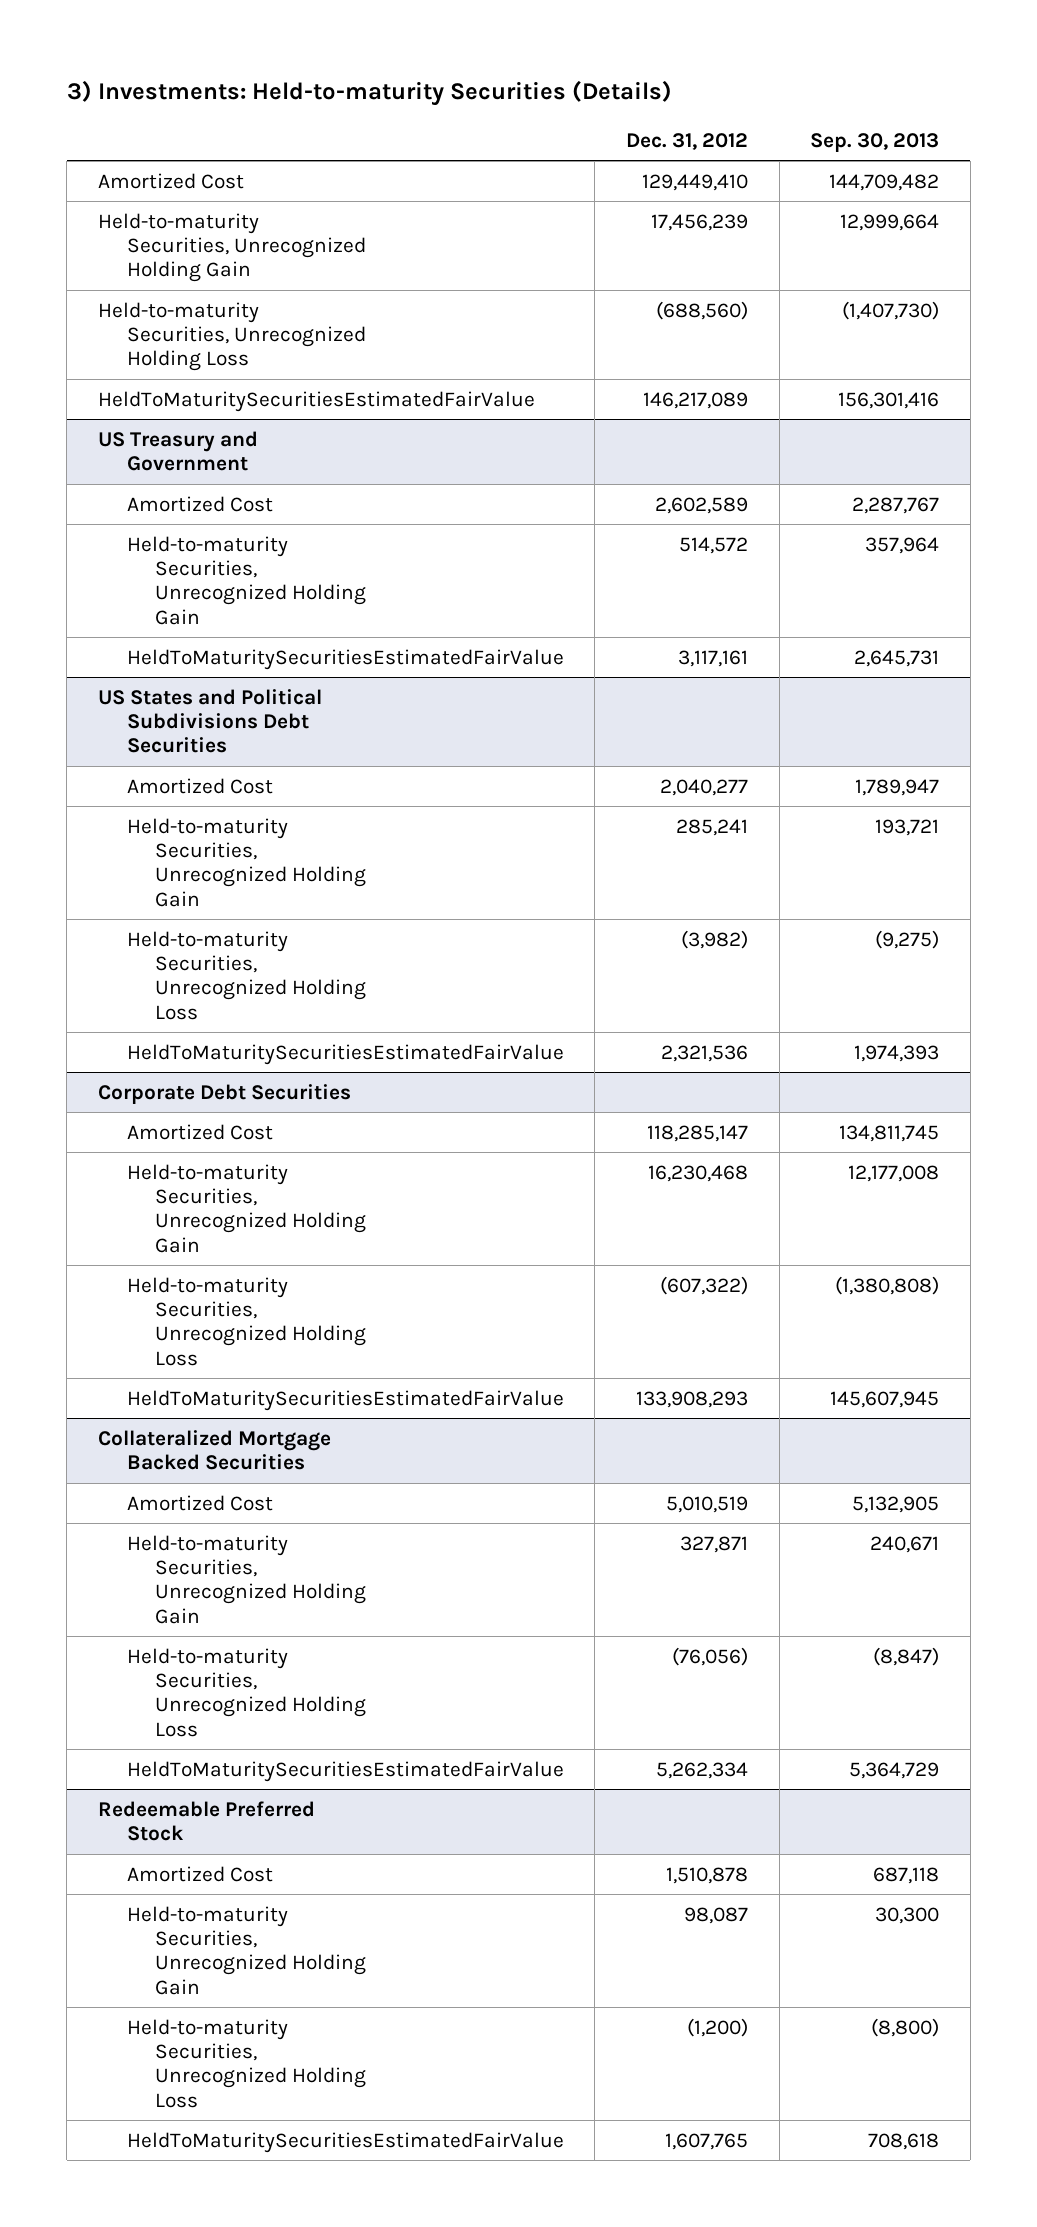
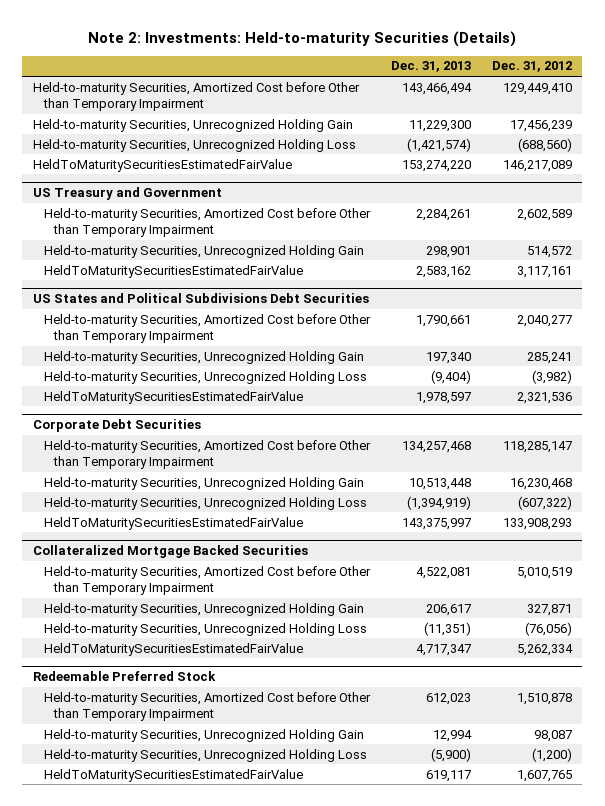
[66,80,672,107] 3) Investments: Held-to-maturity Securities (Details) -> [88,30,517,47] Note 2: Investments: Held-to-maturity Securities (Details)
[810,132,940,152] Sep. 30, 2013 -> none
none -> [390,61,471,73] Dec. 31, 2013
[98,172,245,189] Amortized Cost -> [33,81,361,111] Held-to-maturity Securities, Amortized Cost before Other than Temporary Impairment
[126,495,273,512] Amortized Cost -> [43,207,371,237] Held-to-maturity Securities, Amortized Cost before Other than Temporary Impairment
[126,777,273,794] Amortized Cost -> [43,313,371,343] Held-to-maturity Securities, Amortized Cost before Other than Temporary Impairment
[126,1123,273,1140] Amortized Cost -> [43,439,371,469] Held-to-maturity Securities, Amortized Cost before Other than Temporary Impairment
[126,1494,273,1511] Amortized Cost -> [43,565,371,595] Held-to-maturity Securities, Amortized Cost before Other than Temporary Impairment
[126,1865,273,1882] Amortized Cost -> [43,691,371,721] Held-to-maturity Securities, Amortized Cost before Other than Temporary Impairment

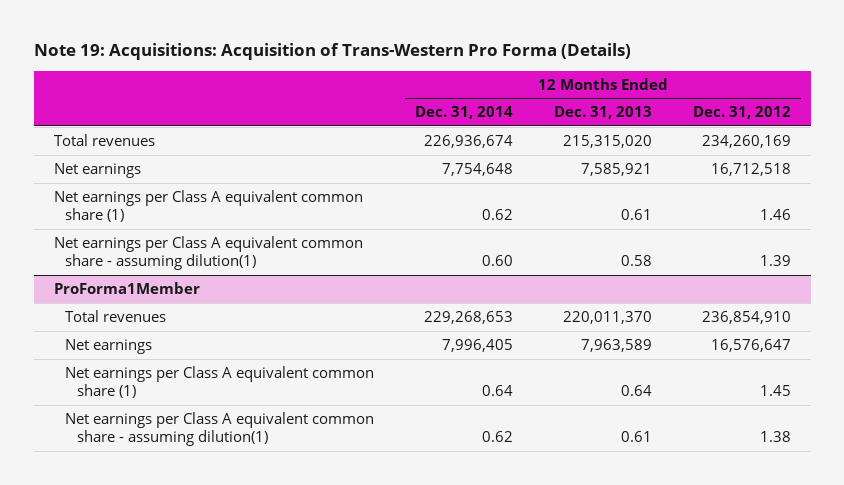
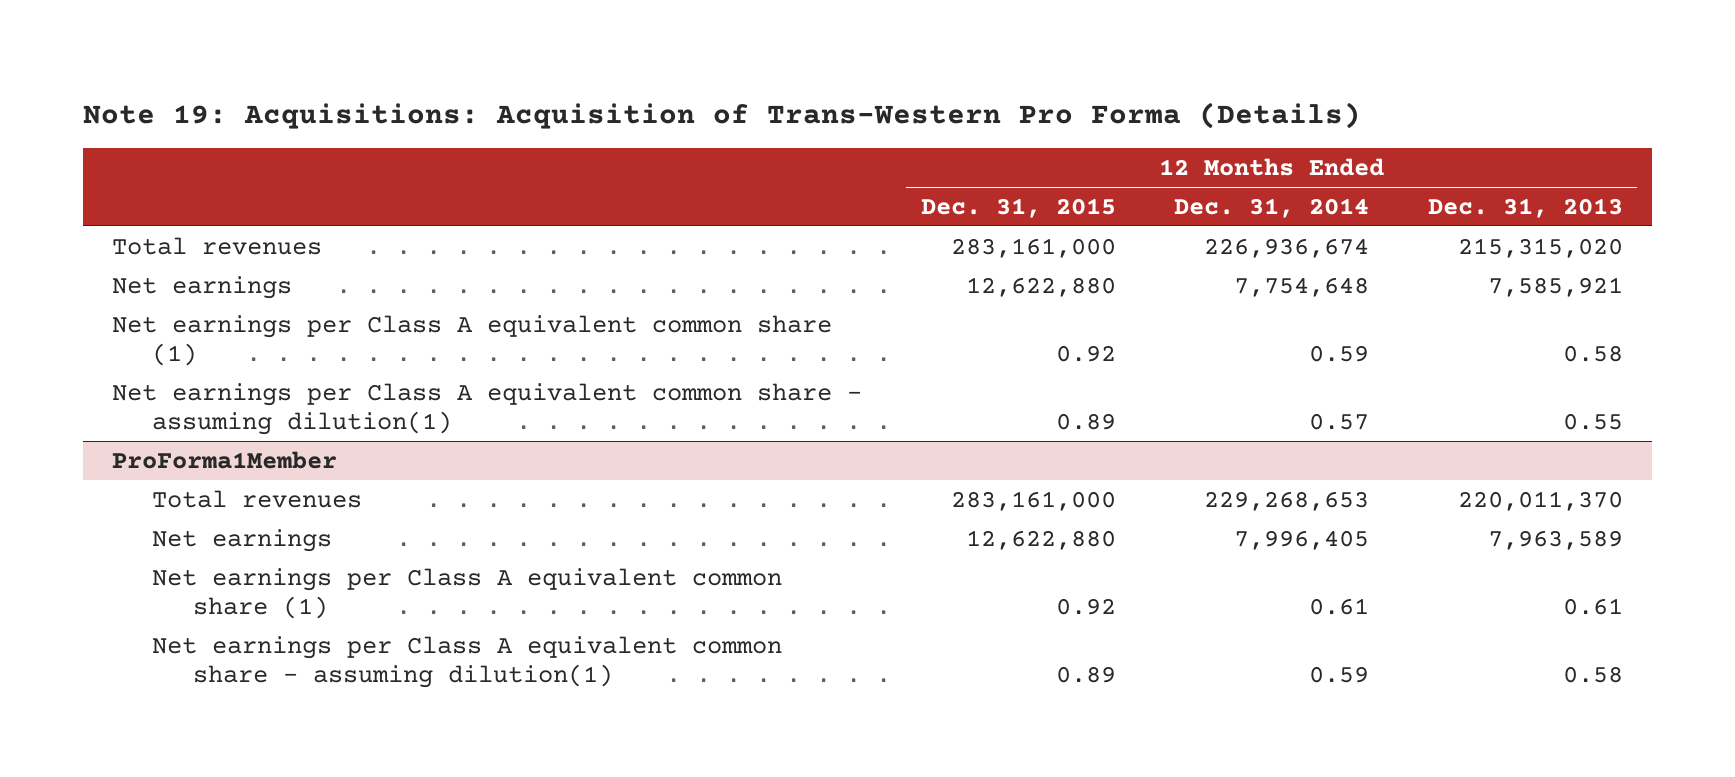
[692,106,791,120] Dec. 31, 2012 -> none
none -> [920,198,1116,219] Dec. 31, 2015
[482,209,514,221] 0.62 -> [1309,345,1370,363] 0.59
[620,209,652,221] 0.61 -> [1562,345,1623,363] 0.58
[482,255,514,267] 0.60 -> [1309,413,1370,431] 0.57
[620,255,652,267] 0.58 -> [1562,413,1623,431] 0.55
[482,385,514,397] 0.64 -> [1309,598,1370,616] 0.61
[620,385,652,397] 0.64 -> [1562,598,1623,616] 0.61
[482,431,514,443] 0.62 -> [1309,666,1370,684] 0.59
[620,431,652,443] 0.61 -> [1562,666,1623,684] 0.58

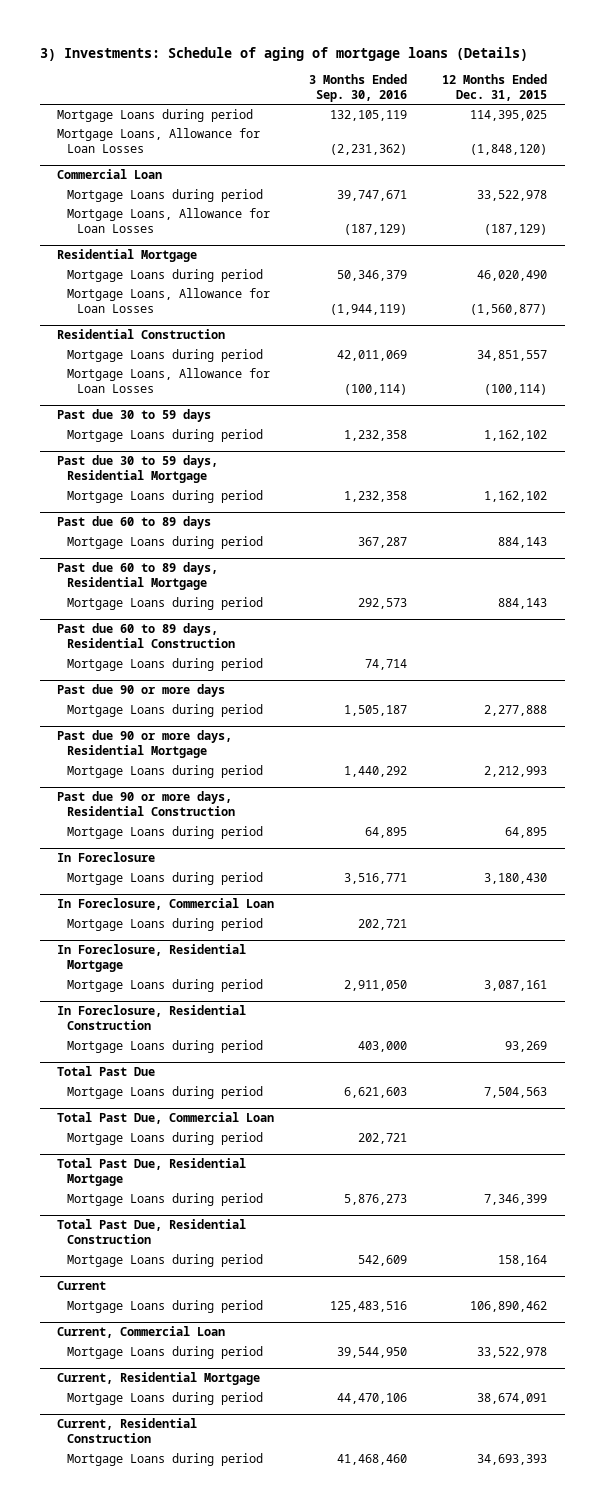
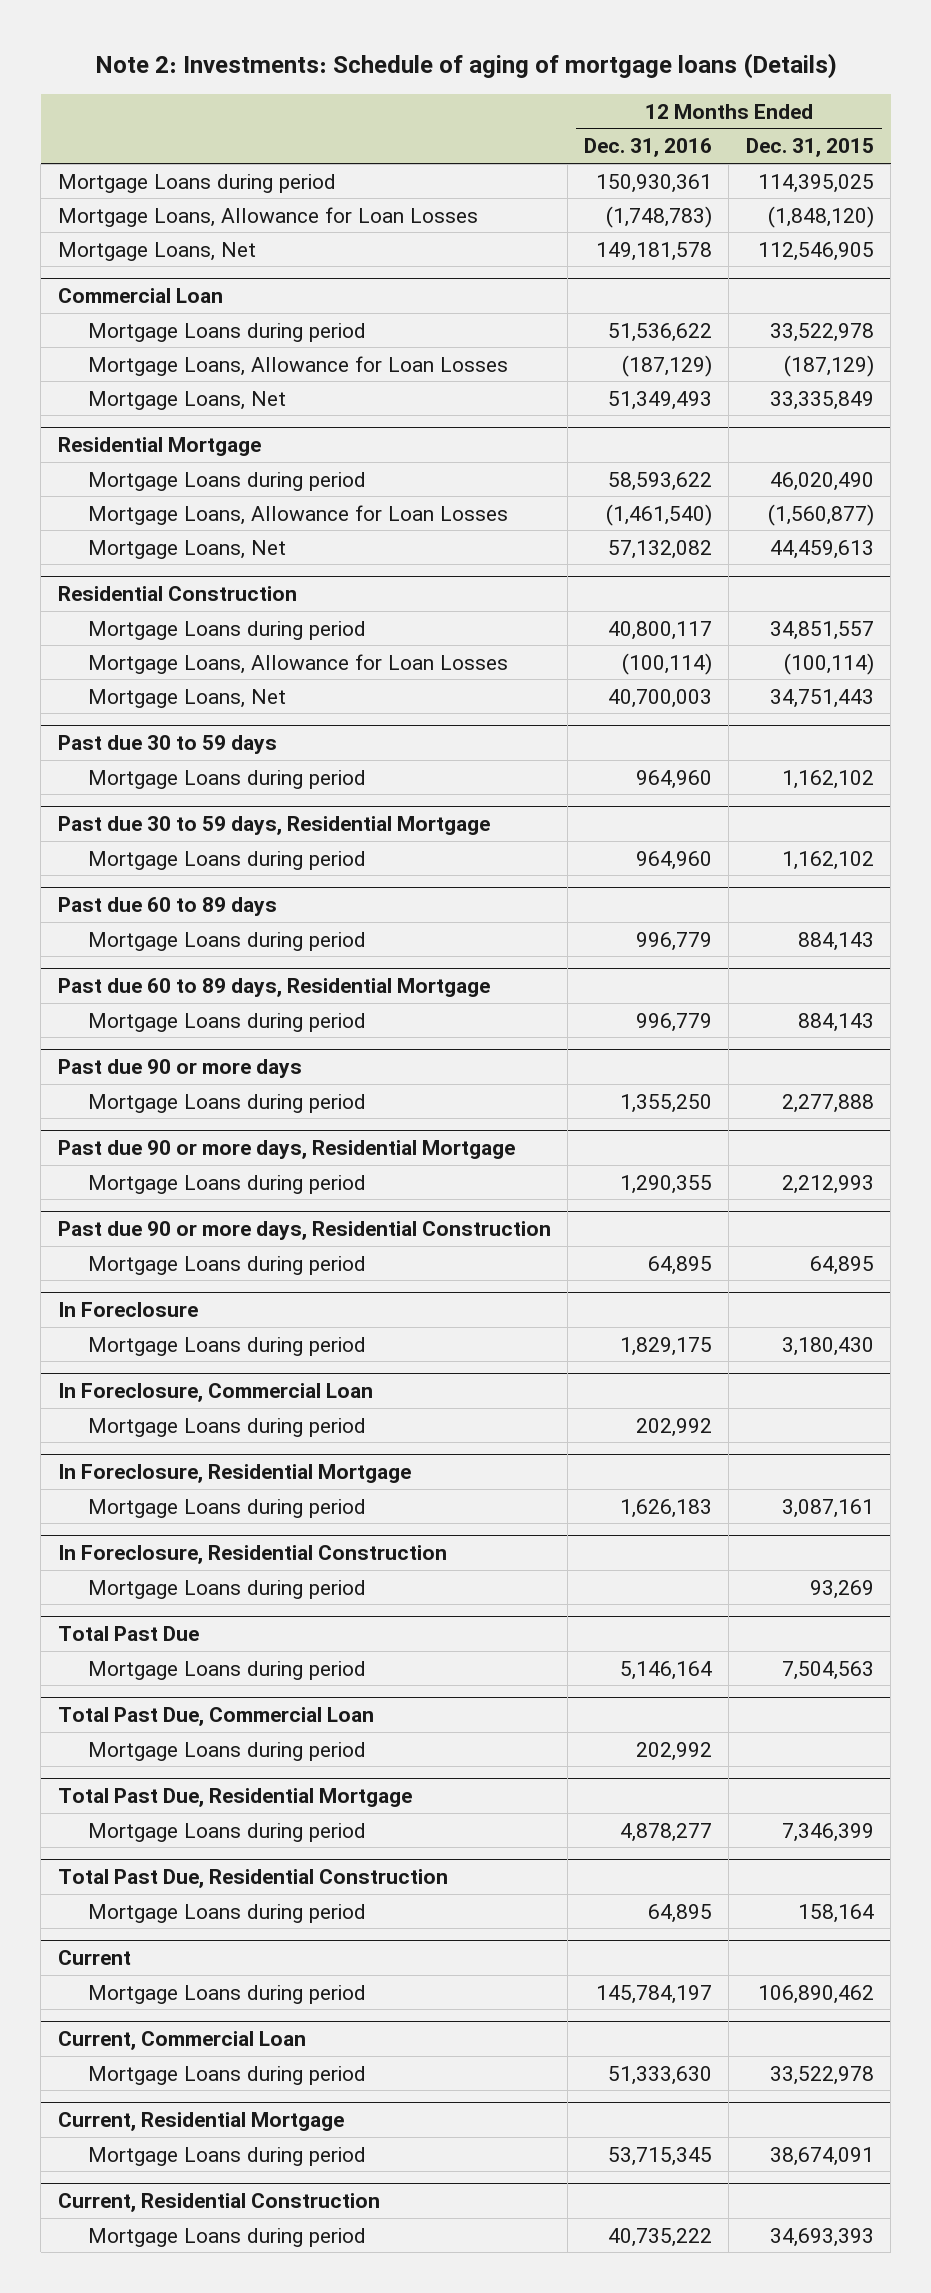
[40,47,529,62] 3) Investments: Schedule of aging of mortgage loans (Details) -> [94,53,837,80] Note 2: Investments: Schedule of aging of mortgage loans (Details)
[309,74,408,103] 3 Months Ended Sep. 30, 2016 -> none
none -> [584,138,713,158] Dec. 31, 2016
none -> [57,241,256,261] Mortgage Loans, Net
none -> [87,390,286,410] Mortgage Loans, Net
none -> [87,539,286,559] Mortgage Loans, Net
none -> [87,688,286,708] Mortgage Loans, Net
[57,623,236,649] Past due 60 to 89 days, Residential Construction -> none
[67,657,264,671] Mortgage Loans during period -> none

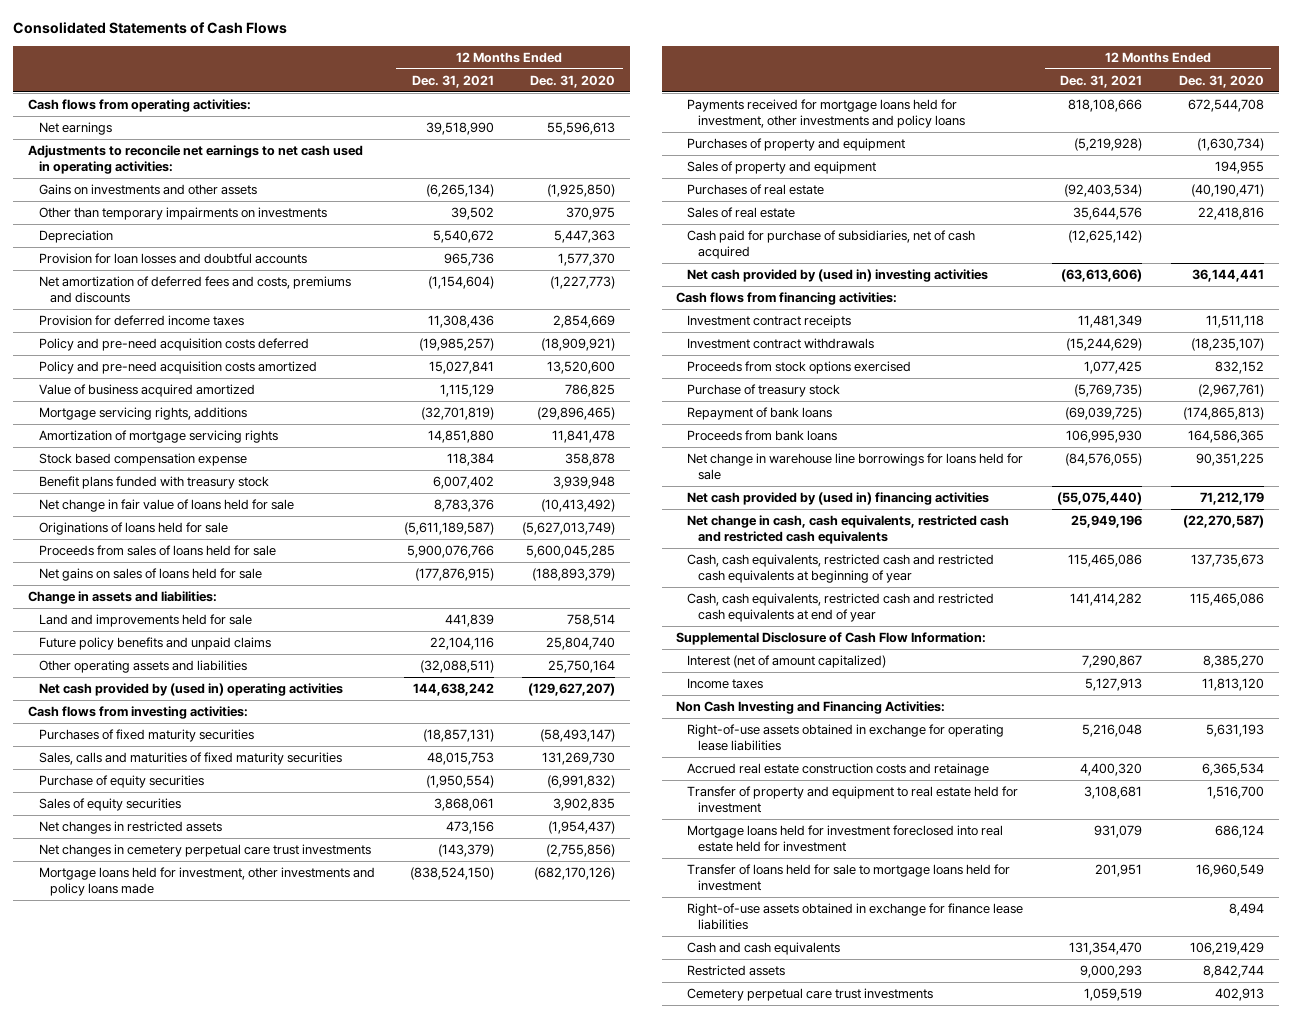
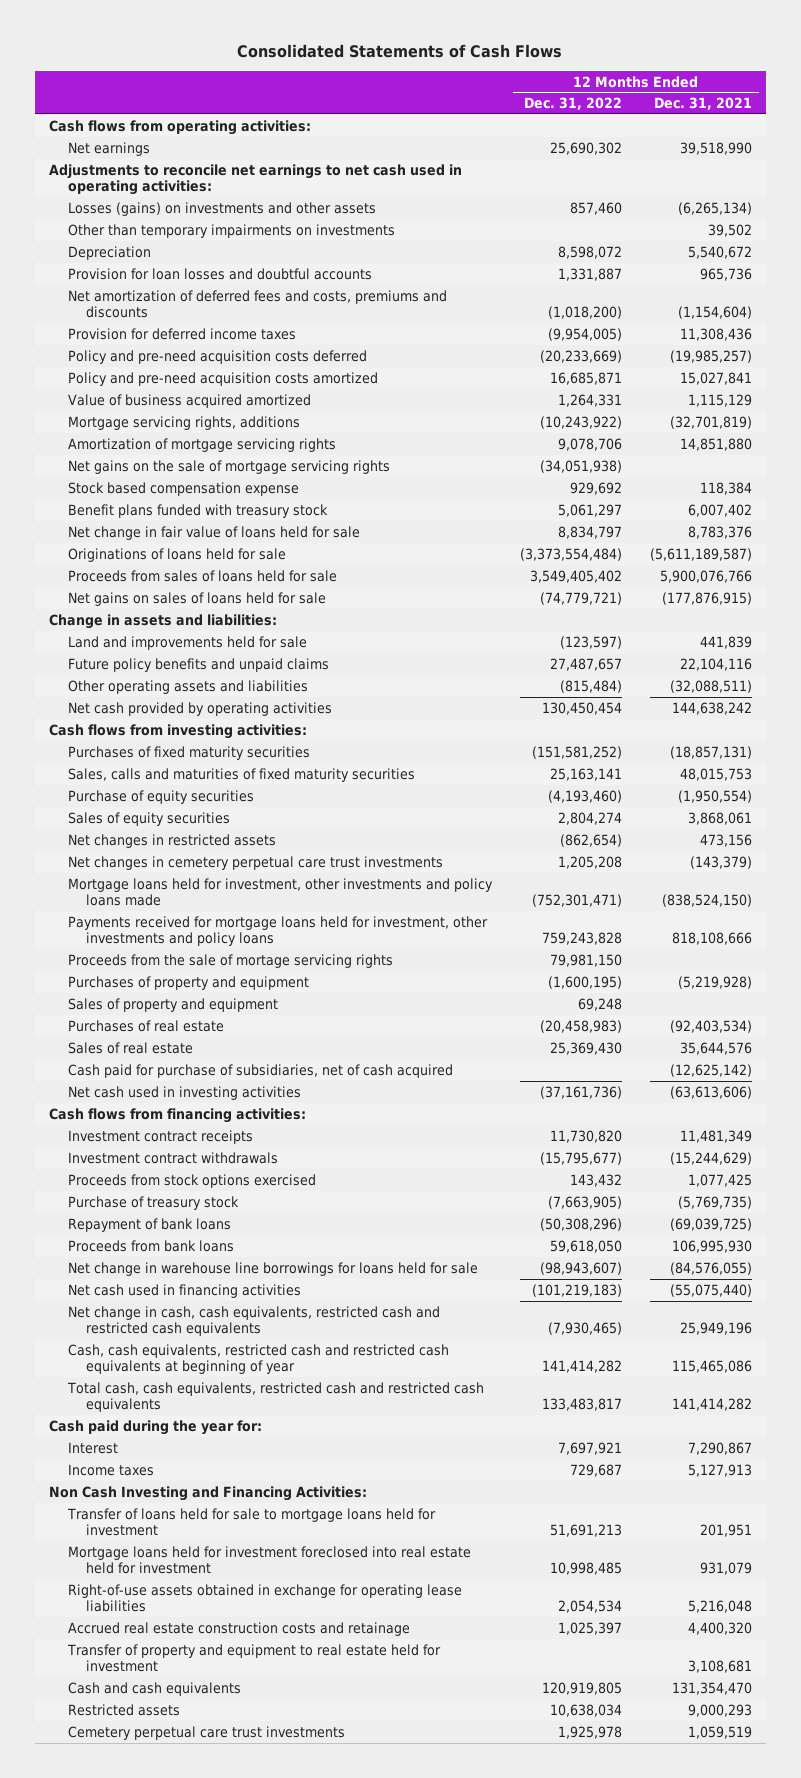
[530,74,616,88] Dec. 31, 2020 -> none
none -> [523,97,622,111] Dec. 31, 2022
[38,183,257,195] Gains on investments and other assets -> [67,201,376,216] Losses (gains) on investments and other assets
none -> [67,459,390,474] Net gains on the sale of mortgage servicing rights
[38,682,343,696] Net cash provided by (used in) operating activities -> [67,701,332,716] Net cash provided by operating activities
none -> [67,953,393,968] Proceeds from the sale of mortage servicing rights
[687,268,989,282] Net cash provided by (used in) investing activities -> [67,1085,301,1100] Net cash used in investing activities
[687,491,990,505] Net cash provided by (used in) financing activities -> [67,1283,301,1298] Net cash used in financing activities
[676,631,987,645] Supplemental Disclosure of Cash Flow Information: -> none
[687,592,995,622] Cash, cash equivalents, restricted cash and restricted cash equivalents at end of year -> [66,1381,484,1413] Total cash, cash equivalents, restricted cash and restricted cash equivalents
none -> [49,1419,263,1435] Cash paid during the year for:
[687,654,887,668] Interest (net of amount capitalized) -> [67,1441,118,1454] Interest
[687,863,1011,891] Transfer of loans held for sale to mortgage loans held for investment -> [66,1507,436,1537] Transfer of loans held for sale to mortgage loans held for investment
[687,824,1004,852] Mortgage loans held for investment foreclosed into real estate held for investment -> [67,1545,471,1575] Mortgage loans held for investment foreclosed into real estate held for investment
[687,902,1024,930] Right-of-use assets obtained in exchange for finance lease liabilities -> none

